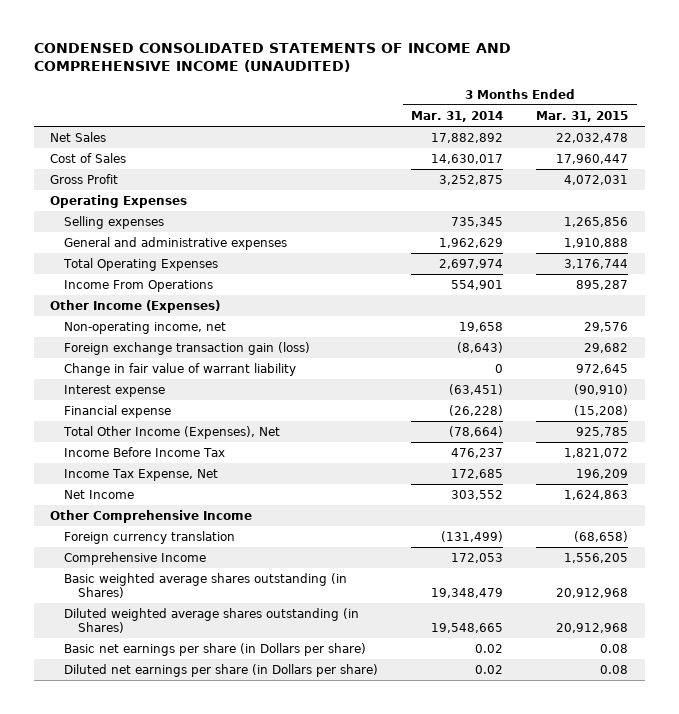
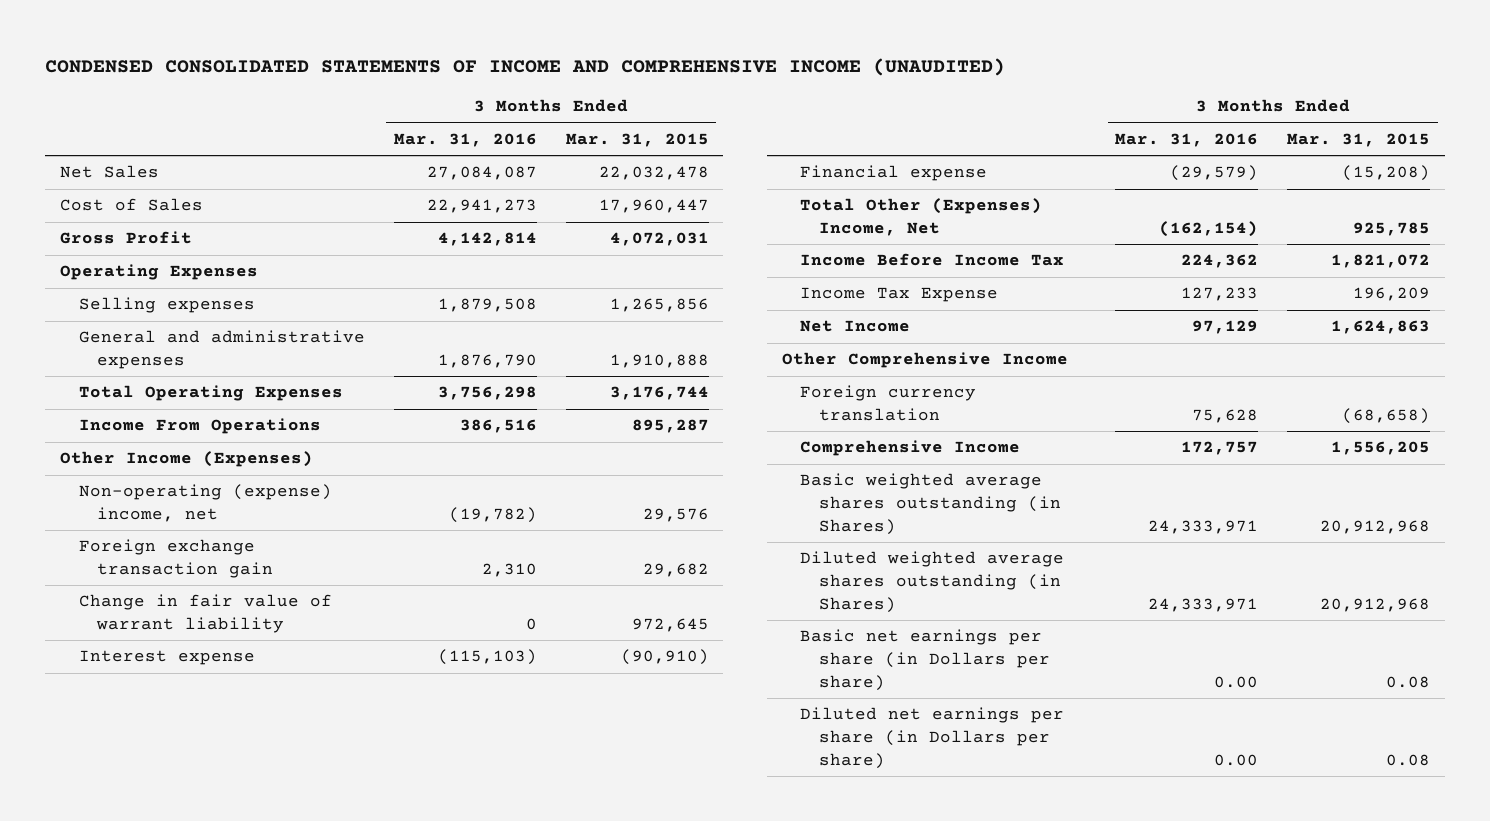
[411,110,504,122] Mar. 31, 2014 -> none
none -> [393,133,537,148] Mar. 31, 2016
[64,322,227,335] Non-operating income, net -> [78,484,332,522] Non-operating (expense) income, net
[64,342,311,356] Foreign exchange transaction gain (loss) -> [78,539,274,578] Foreign exchange transaction gain
[63,426,281,440] Total Other Income (Expenses), Net -> [800,198,1043,236] Total Other (Expenses) Income, Net
[64,469,219,482] Income Tax Expense, Net -> [800,287,999,303] Income Tax Expense

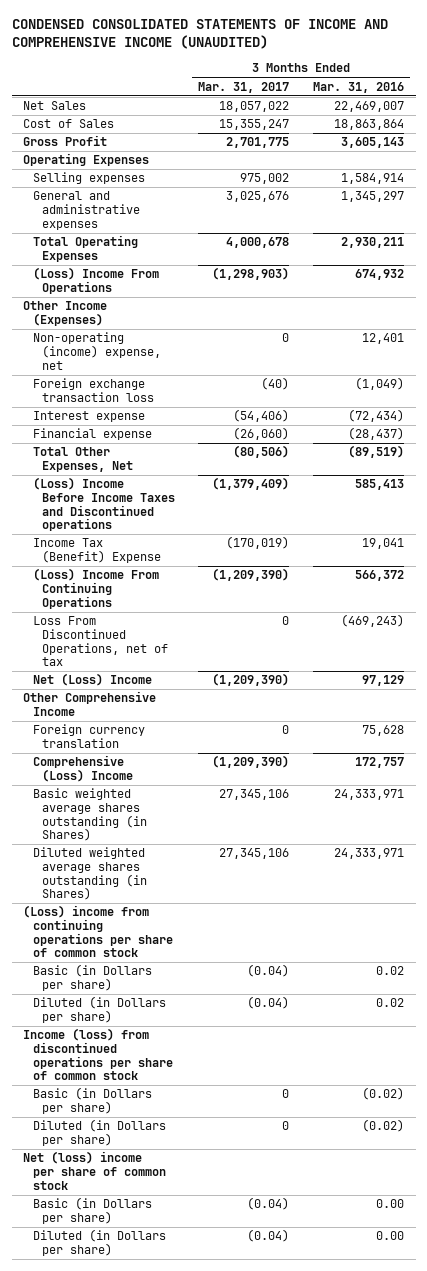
[565,133,709,148] Mar. 31, 2015 -> none
none -> [198,81,290,93] Mar. 31, 2017
[426,166,537,181] 27,084,087 -> [333,101,404,113] 22,469,007
[426,199,537,214] 22,941,273 -> [333,119,404,131] 18,863,864
[437,232,537,247] 4,142,814 -> [340,137,404,149] 3,605,143
[437,298,537,313] 1,879,508 -> [340,173,404,185] 1,584,914
[437,353,537,368] 1,876,790 -> [340,191,404,203] 1,345,297
[437,386,537,401] 3,756,298 -> [340,237,404,249] 2,930,211
[78,418,321,435] Income From Operations -> [32,267,159,295] (Loss) Income From Operations
[459,419,537,434] 386,516 -> [354,269,404,281] 674,932
[78,594,332,633] Change in fair value of warrant liability -> none
[78,484,332,522] Non-operating (expense) income, net -> [32,332,161,370] Non-operating (income) expense, net
[448,506,537,523] (19,782) -> [361,333,404,345] 12,401
[78,539,274,578] Foreign exchange transaction gain -> [32,378,154,403] Foreign exchange transaction loss
[481,562,537,577] 2,310 -> [354,377,404,391] (1,049)
[437,649,537,666] (115,103) -> [347,409,404,423] (72,434)
[1170,165,1259,182] (29,579) -> [347,427,404,441] (28,437)
[800,198,1043,236] Total Other (Expenses) Income, Net -> [32,447,133,473] Total Other Expenses, Net
[1159,220,1259,237] (162,154) -> [347,445,404,459] (89,519)
[800,253,1065,267] Income Before Income Tax -> [32,477,175,532] (Loss) Income Before Income Taxes and Discontinued operations
[1181,254,1259,269] 224,362 -> [354,479,404,491] 585,413
[800,287,999,303] Income Tax Expense -> [32,538,161,564] Income Tax (Benefit) Expense
[1181,287,1259,302] 127,233 -> [361,538,404,550] 19,041
none -> [32,568,159,609] (Loss) Income From Continuing Operations
none -> [32,616,168,667] Loss From Discontinued Operations, net of tax
[800,320,911,333] Net Income -> [32,673,152,687] Net (Loss) Income
[800,440,1021,457] Comprehensive Income -> [32,755,133,783] Comprehensive (Loss) Income
none -> [23,905,173,958] (Loss) income from continuing operations per share of common stock
none -> [32,964,152,992] Basic (in Dollars per share)
none -> [32,996,166,1024] Diluted (in Dollars per share)
none -> [23,1028,173,1081] Income (loss) from discontinued operations per share of common stock
none -> [32,1087,152,1115] Basic (in Dollars per share)
none -> [32,1119,166,1147] Diluted (in Dollars per share)
none -> [23,1151,166,1190] Net (loss) income per share of common stock
[800,629,1051,691] Basic net earnings per share (in Dollars per share) -> [32,1197,152,1225] Basic (in Dollars per share)
[800,707,1065,769] Diluted net earnings per share (in Dollars per share) -> [32,1229,166,1257] Diluted (in Dollars per share)

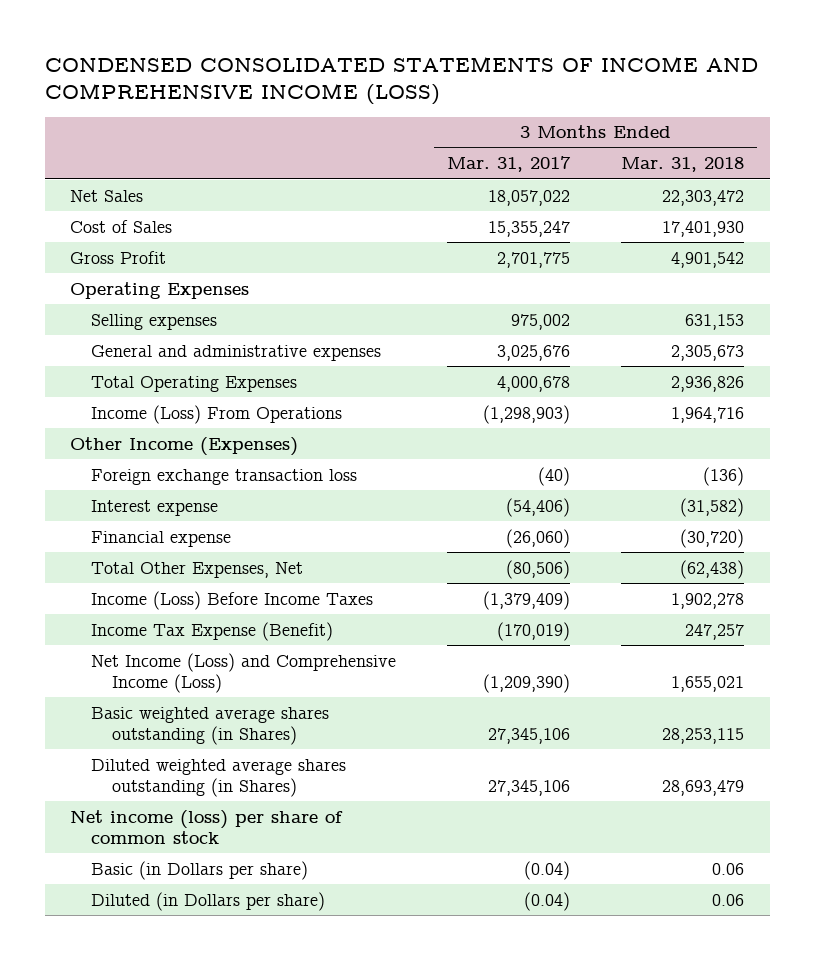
[11,19,388,50] CONDENSED CONSOLIDATED STATEMENTS OF INCOME AND COMPREHENSIVE INCOME (UNAUDITED) -> [44,55,758,106] CONDENSED CONSOLIDATED STATEMENTS OF INCOME AND COMPREHENSIVE INCOME (LOSS)
[312,81,404,93] Mar. 31, 2016 -> none
none -> [621,157,745,173] Mar. 31, 2018
[32,267,159,295] (Loss) Income From Operations -> [90,404,342,424] Income (Loss) From Operations
[32,332,161,370] Non-operating (income) expense, net -> none
[32,568,159,609] (Loss) Income From Continuing Operations -> none
[32,616,168,667] Loss From Discontinued Operations, net of tax -> none
[23,691,157,717] Other Comprehensive Income -> none
[32,724,145,749] Foreign currency translation -> none
[32,755,133,783] Comprehensive (Loss) Income -> none
[32,477,175,532] (Loss) Income Before Income Taxes and Discontinued operations -> [90,590,373,610] Income (Loss) Before Income Taxes
[32,538,161,564] Income Tax (Benefit) Expense -> [90,621,333,641] Income Tax Expense (Benefit)
[32,673,152,687] Net (Loss) Income -> [90,652,396,694] Net Income (Loss) and Comprehensive Income (Loss)
[23,905,173,958] (Loss) income from continuing operations per share of common stock -> none
[32,964,152,992] Basic (in Dollars per share) -> none
[32,996,166,1024] Diluted (in Dollars per share) -> none
[23,1028,173,1081] Income (loss) from discontinued operations per share of common stock -> none
[32,1087,152,1115] Basic (in Dollars per share) -> none
[32,1119,166,1147] Diluted (in Dollars per share) -> none
[23,1151,166,1190] Net (loss) income per share of common stock -> [70,809,344,845] Net income (loss) per share of common stock

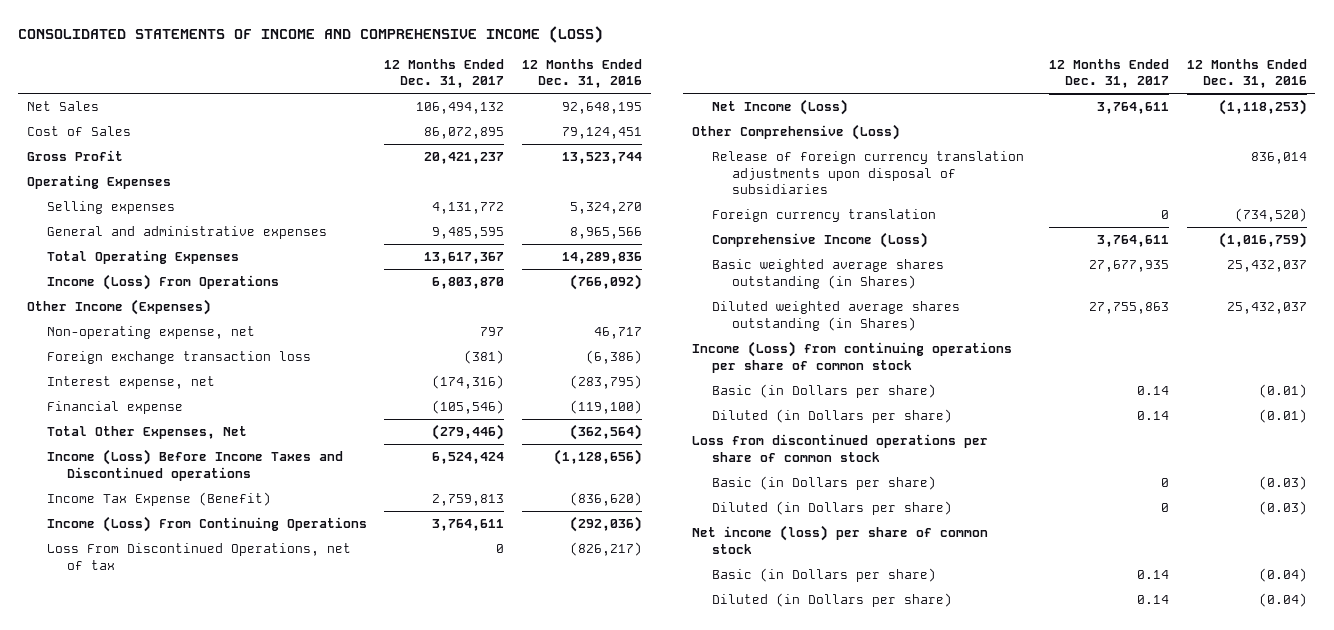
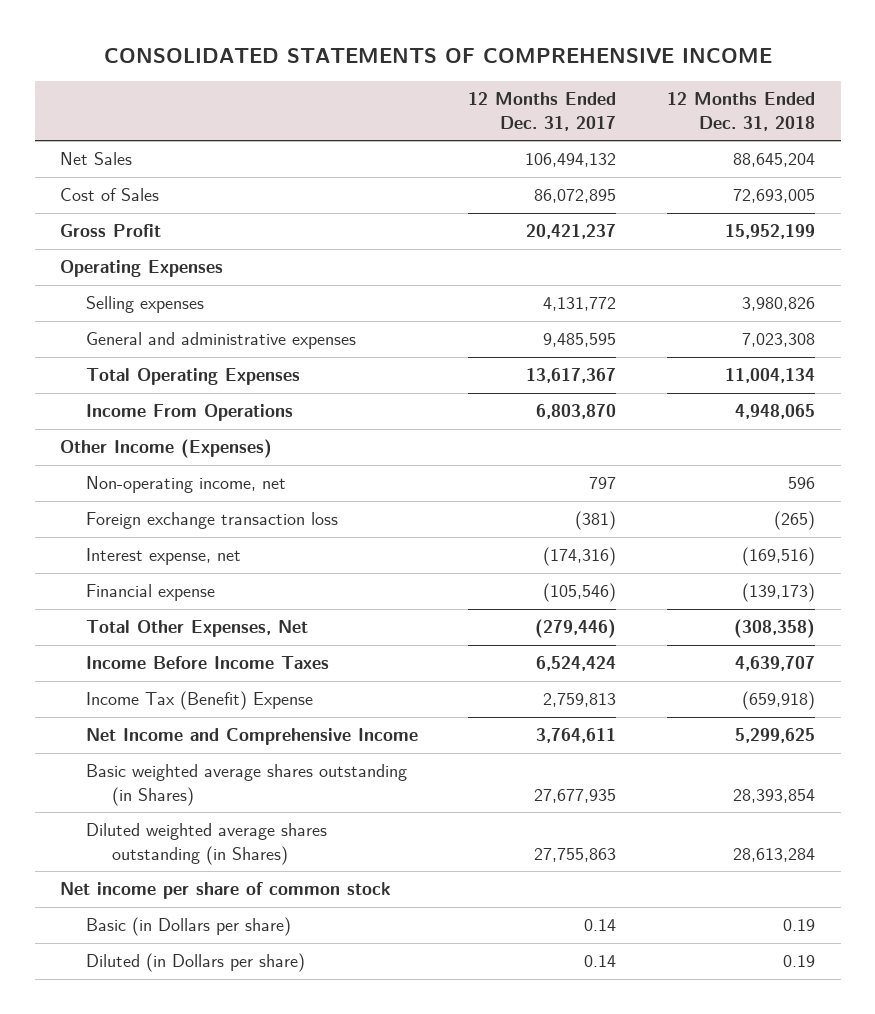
[18,25,604,43] CONSOLIDATED STATEMENTS OF INCOME AND COMPREHENSIVE INCOME (LOSS) -> [103,47,772,64] CONSOLIDATED STATEMENTS OF COMPREHENSIVE INCOME
[521,58,642,89] 12 Months Ended Dec. 31, 2016 -> none
none -> [667,92,816,131] 12 Months Ended Dec. 31, 2018
[47,274,280,291] Income (Loss) From Operations -> [85,404,293,422] Income From Operations
[47,326,256,340] Non-operating expense, net -> [85,476,286,494] Non-operating income, net
[47,516,368,533] Income (Loss) From Continuing Operations -> none
[47,543,352,570] Loss From Discontinued Operations, net of tax -> none
[711,99,848,116] Net Income (Loss) -> none
[691,124,900,141] Other Comprehensive (Loss) -> none
[711,151,1024,195] Release of foreign currency translation adjustments upon disposal of subsidiaries -> none
[711,209,936,223] Foreign currency translation -> none
[47,449,344,481] Income (Loss) Before Income Taxes and Discontinued operations -> [85,656,329,670] Income Before Income Taxes
[47,492,272,507] Income Tax Expense (Benefit) -> [85,691,313,711] Income Tax (Benefit) Expense
[711,232,928,249] Comprehensive Income (Loss) -> [85,728,418,746] Net Income and Comprehensive Income
[691,341,1012,373] Income (Loss) from continuing operations per share of common stock -> none
[711,384,936,399] Basic (in Dollars per share) -> none
[711,409,952,424] Diluted (in Dollars per share) -> none
[691,434,988,462] Loss from discontinued operations per share of common stock -> none
[711,476,936,491] Basic (in Dollars per share) -> none
[711,501,952,516] Diluted (in Dollars per share) -> none
[691,525,988,554] Net income (loss) per share of common stock -> [59,882,391,900] Net income per share of common stock

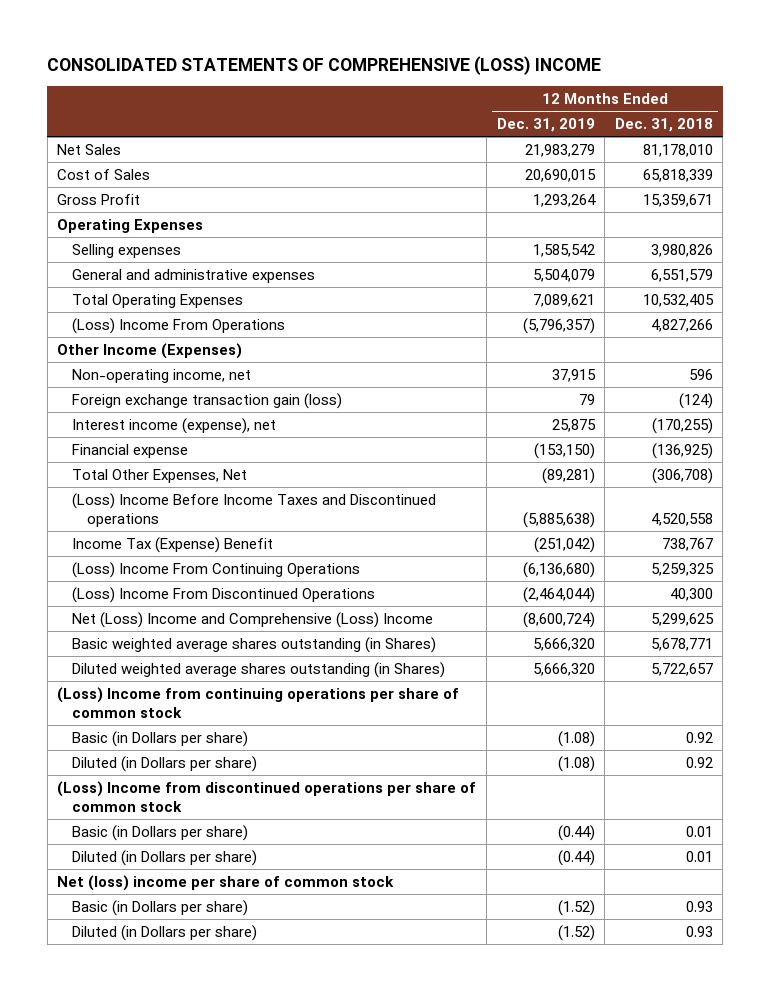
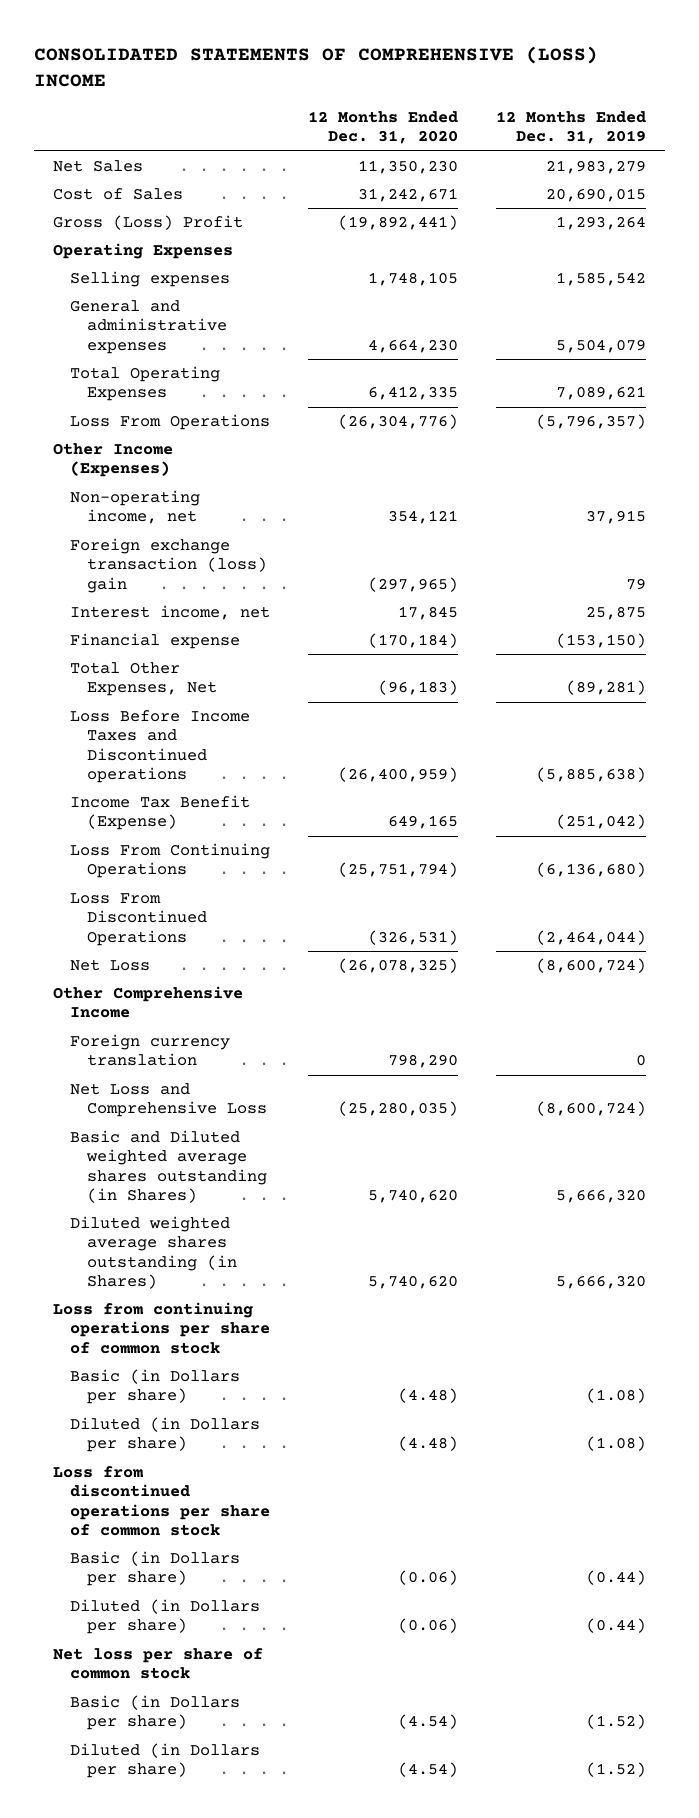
[614,118,713,133] Dec. 31, 2018 -> none
none -> [308,111,459,145] 12 Months Ended Dec. 31, 2020
[57,193,141,205] Gross Profit -> [53,215,244,231] Gross (Loss) Profit
[72,317,286,334] (Loss) Income From Operations -> [70,414,271,431] Loss From Operations
[72,392,343,409] Foreign exchange transaction gain (loss) -> [70,538,267,593] Foreign exchange transaction (loss) gain
[72,417,277,434] Interest income (expense), net -> [70,605,271,621] Interest income, net
[72,492,437,528] (Loss) Income Before Income Taxes and Discontinued operations -> [70,710,251,784] Loss Before Income Taxes and Discontinued operations
[72,536,274,553] Income Tax (Expense) Benefit -> [70,795,251,831] Income Tax Benefit (Expense)
[72,561,361,578] (Loss) Income From Continuing Operations -> [70,843,271,879] Loss From Continuing Operations
[72,586,376,603] (Loss) Income From Discontinued Operations -> [70,893,207,946] Loss From Discontinued Operations
[72,611,434,628] Net (Loss) Income and Comprehensive (Loss) Income -> [70,959,151,972] Net Loss
none -> [53,986,244,1019] Other Comprehensive Income
none -> [70,1034,231,1067] Foreign currency translation
none -> [70,1083,267,1118] Net Loss and Comprehensive Loss
[72,636,437,653] Basic weighted average shares outstanding (in Shares) -> [70,1130,267,1204] Basic and Diluted weighted average shares outstanding (in Shares)
[57,686,460,719] (Loss) Income from continuing operations per share of common stock -> [53,1302,271,1354] Loss from continuing operations per share of common stock
[57,780,477,813] (Loss) Income from discontinued operations per share of common stock -> [53,1466,271,1537] Loss from discontinued operations per share of common stock
[57,874,395,891] Net (loss) income per share of common stock -> [53,1648,264,1680] Net loss per share of common stock

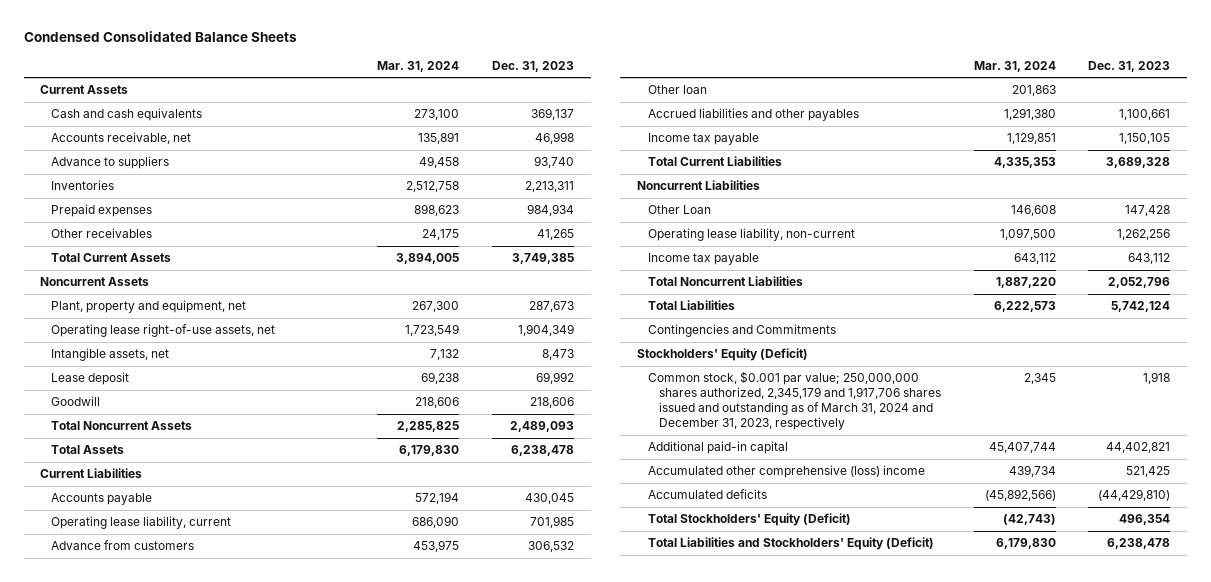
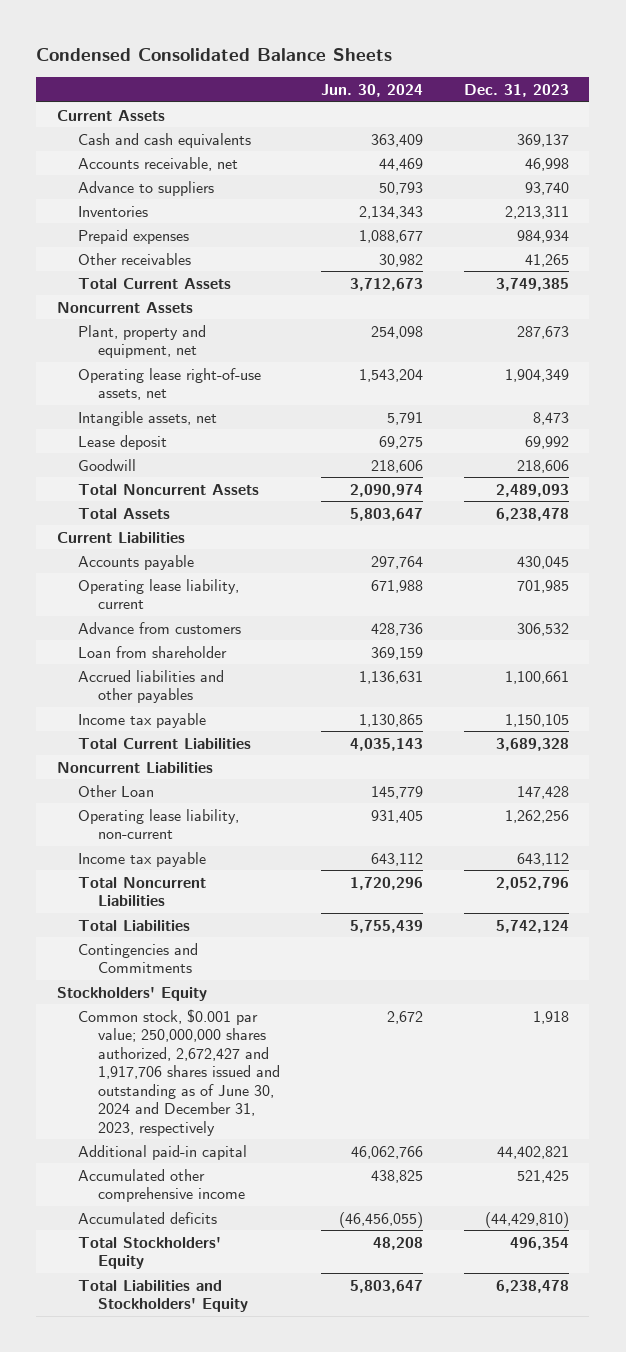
[377,60,460,72] Mar. 31, 2024 -> none
none -> [321,84,424,98] Jun. 30, 2024
[647,85,707,95] Other loan -> none
none -> [77,645,227,658] Loan from shareholder
[636,348,808,362] Stockholders' Equity (Deficit) -> [56,986,207,1001] Stockholders' Equity
[647,371,941,431] Common stock, $0.001 par value; 250,000,000 shares authorized, 2,345,179 and 1,917,706 shares issued and outstanding as of March 31, 2024 and December 31, 2023, respectively -> [77,1008,281,1136] Common stock, $0.001 par value; 250,000,000 shares authorized, 2,672,427 and 1,917,706 shares issued and outstanding as of June 30, 2024 and December 31, 2023, respectively
[647,465,925,479] Accumulated other comprehensive (loss) income -> [77,1168,246,1203] Accumulated other comprehensive income
[647,513,851,527] Total Stockholders' Equity (Deficit) -> [77,1236,221,1270] Total Stockholders' Equity
[647,537,934,551] Total Liabilities and Stockholders' Equity (Deficit) -> [77,1279,249,1313] Total Liabilities and Stockholders' Equity

